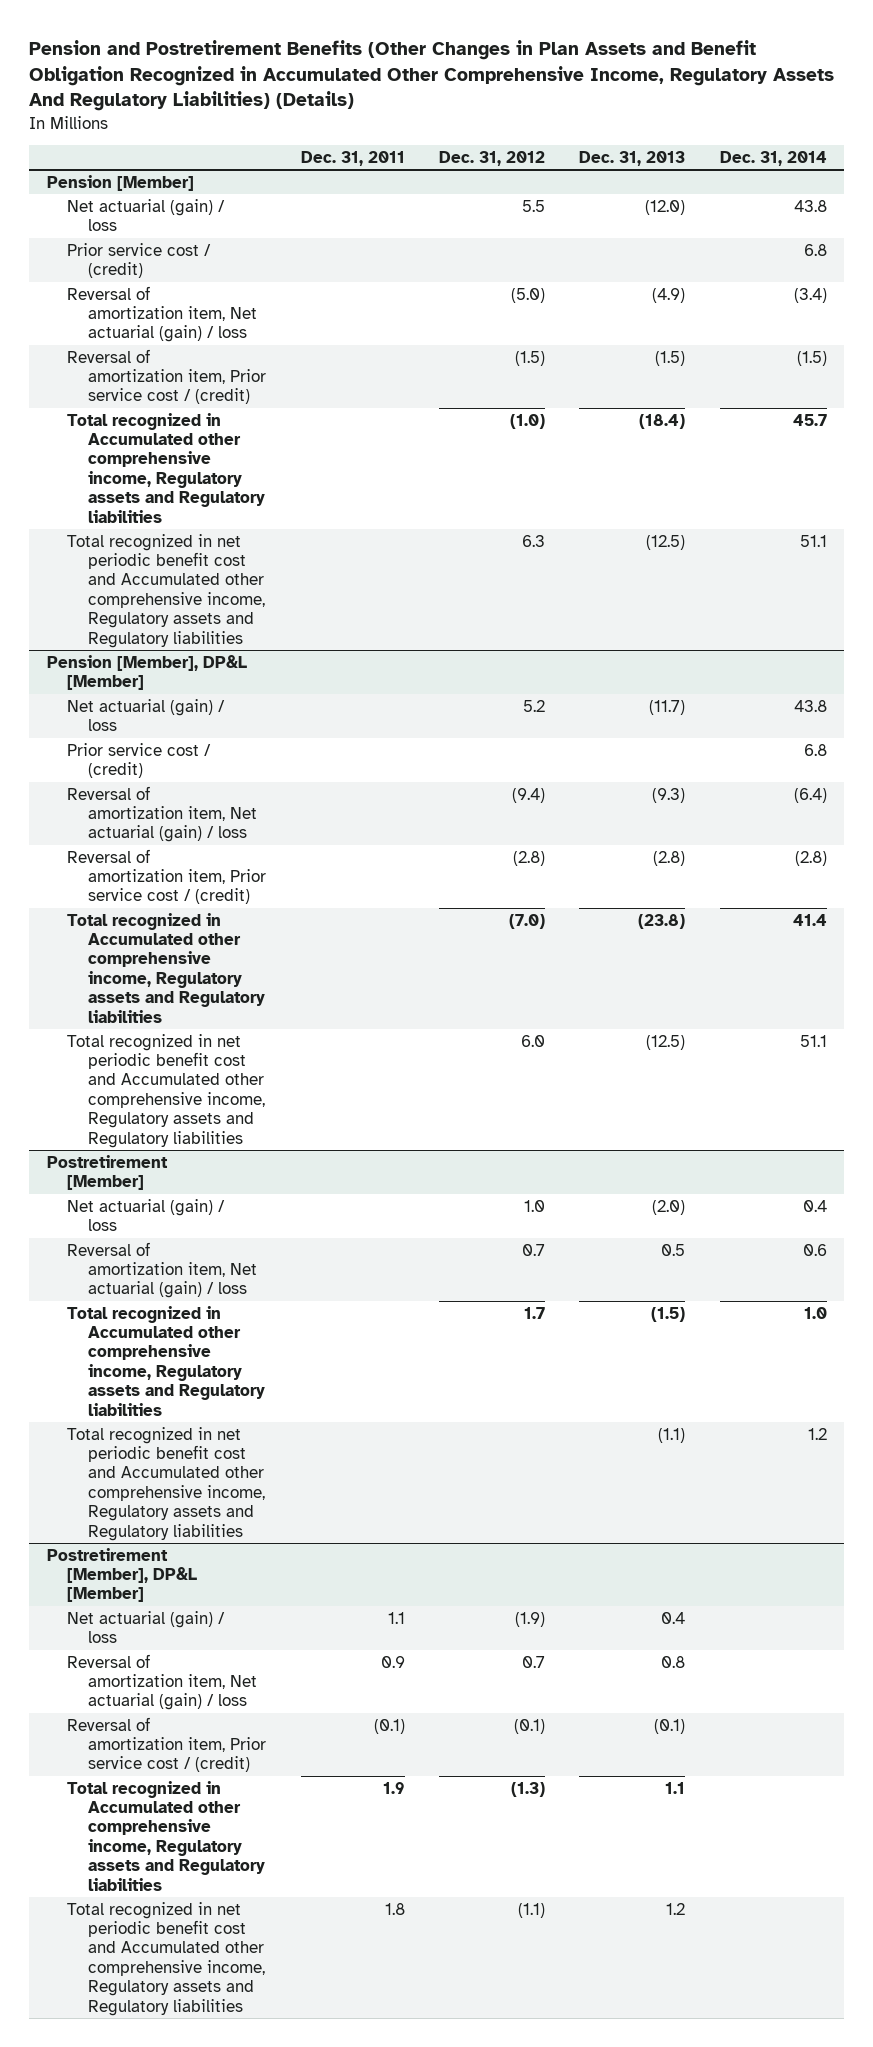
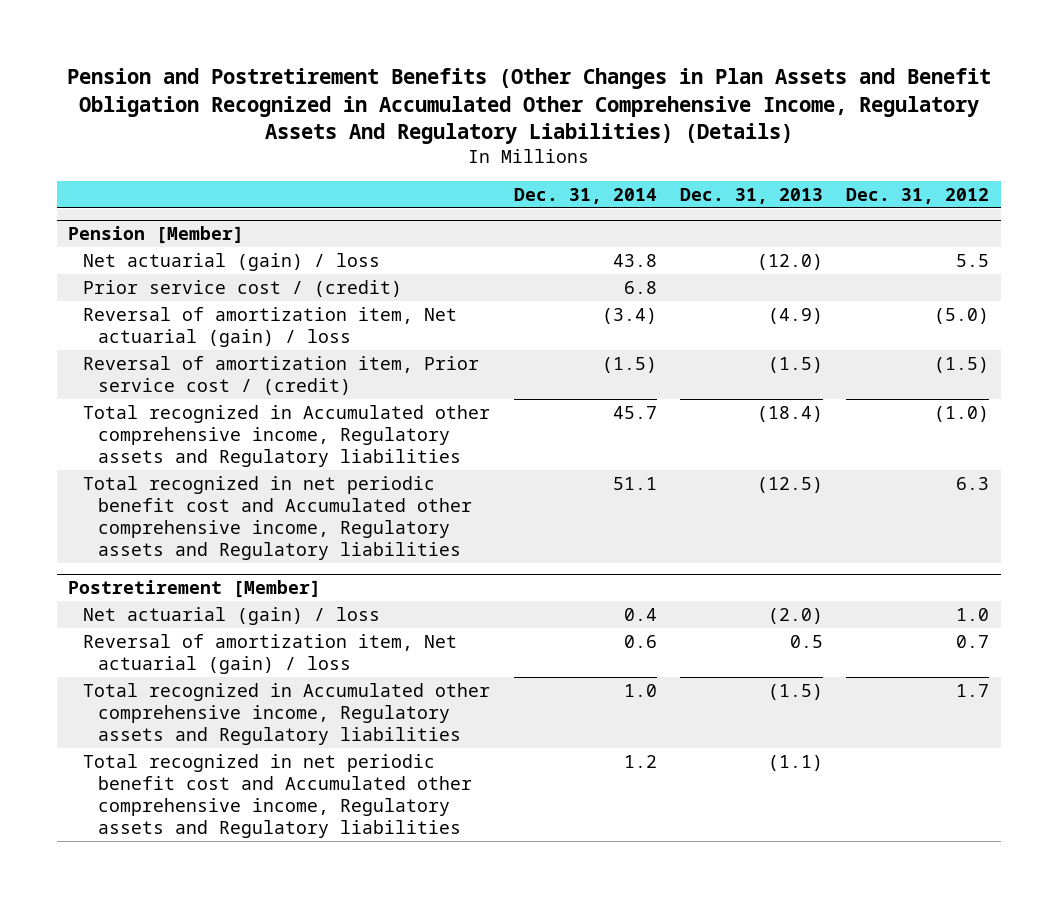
[300,150,405,166] Dec. 31, 2011 -> none
[46,654,247,691] Pension [Member], DP&L [Member] -> none
[67,698,226,732] Net actuarial (gain) / loss -> none
[67,742,212,779] Prior service cost / (credit) -> none
[67,785,258,843] Reversal of amortization item, Net actuarial (gain) / loss -> none
[67,848,267,905] Reversal of amortization item, Prior service cost / (credit) -> none
[67,912,266,1023] Total recognized in Accumulated other comprehensive income, Regulatory assets and Regulatory liabilities -> none
[67,1033,266,1148] Total recognized in net periodic benefit cost and Accumulated other comprehensive income, Regulatory assets and Regulatory liabilities -> none
[46,1547,198,1603] Postretirement [Member], DP&L [Member] -> none
[67,1610,226,1644] Net actuarial (gain) / loss -> none
[67,1653,258,1711] Reversal of amortization item, Net actuarial (gain) / loss -> none
[67,1716,267,1773] Reversal of amortization item, Prior service cost / (credit) -> none
[67,1780,266,1891] Total recognized in Accumulated other comprehensive income, Regulatory assets and Regulatory liabilities -> none
[67,1901,266,2016] Total recognized in net periodic benefit cost and Accumulated other comprehensive income, Regulatory assets and Regulatory liabilities -> none

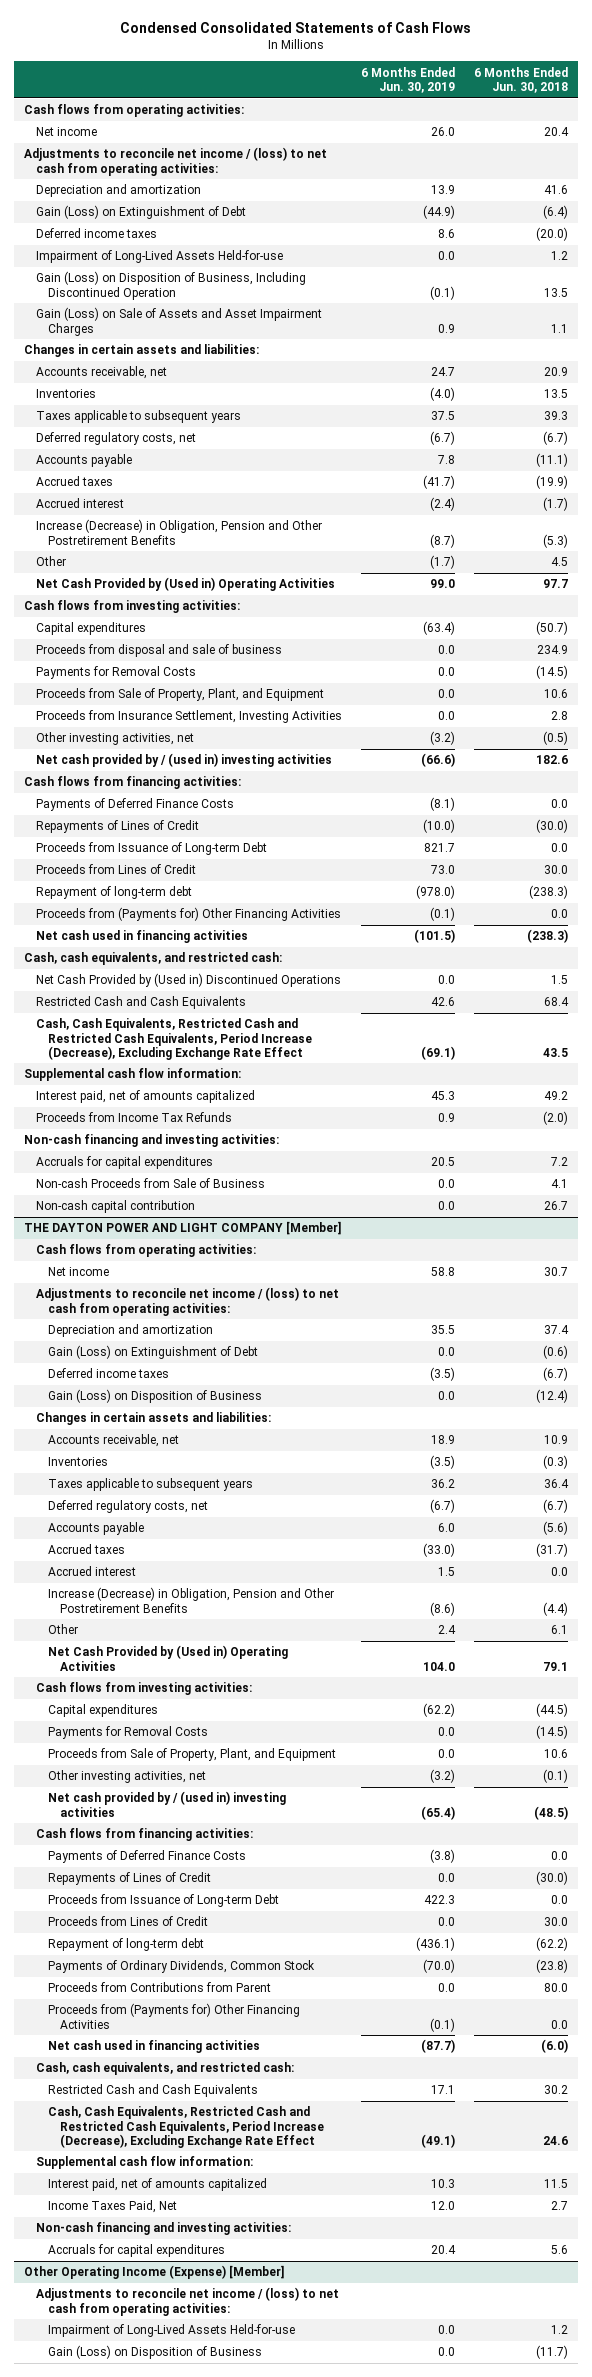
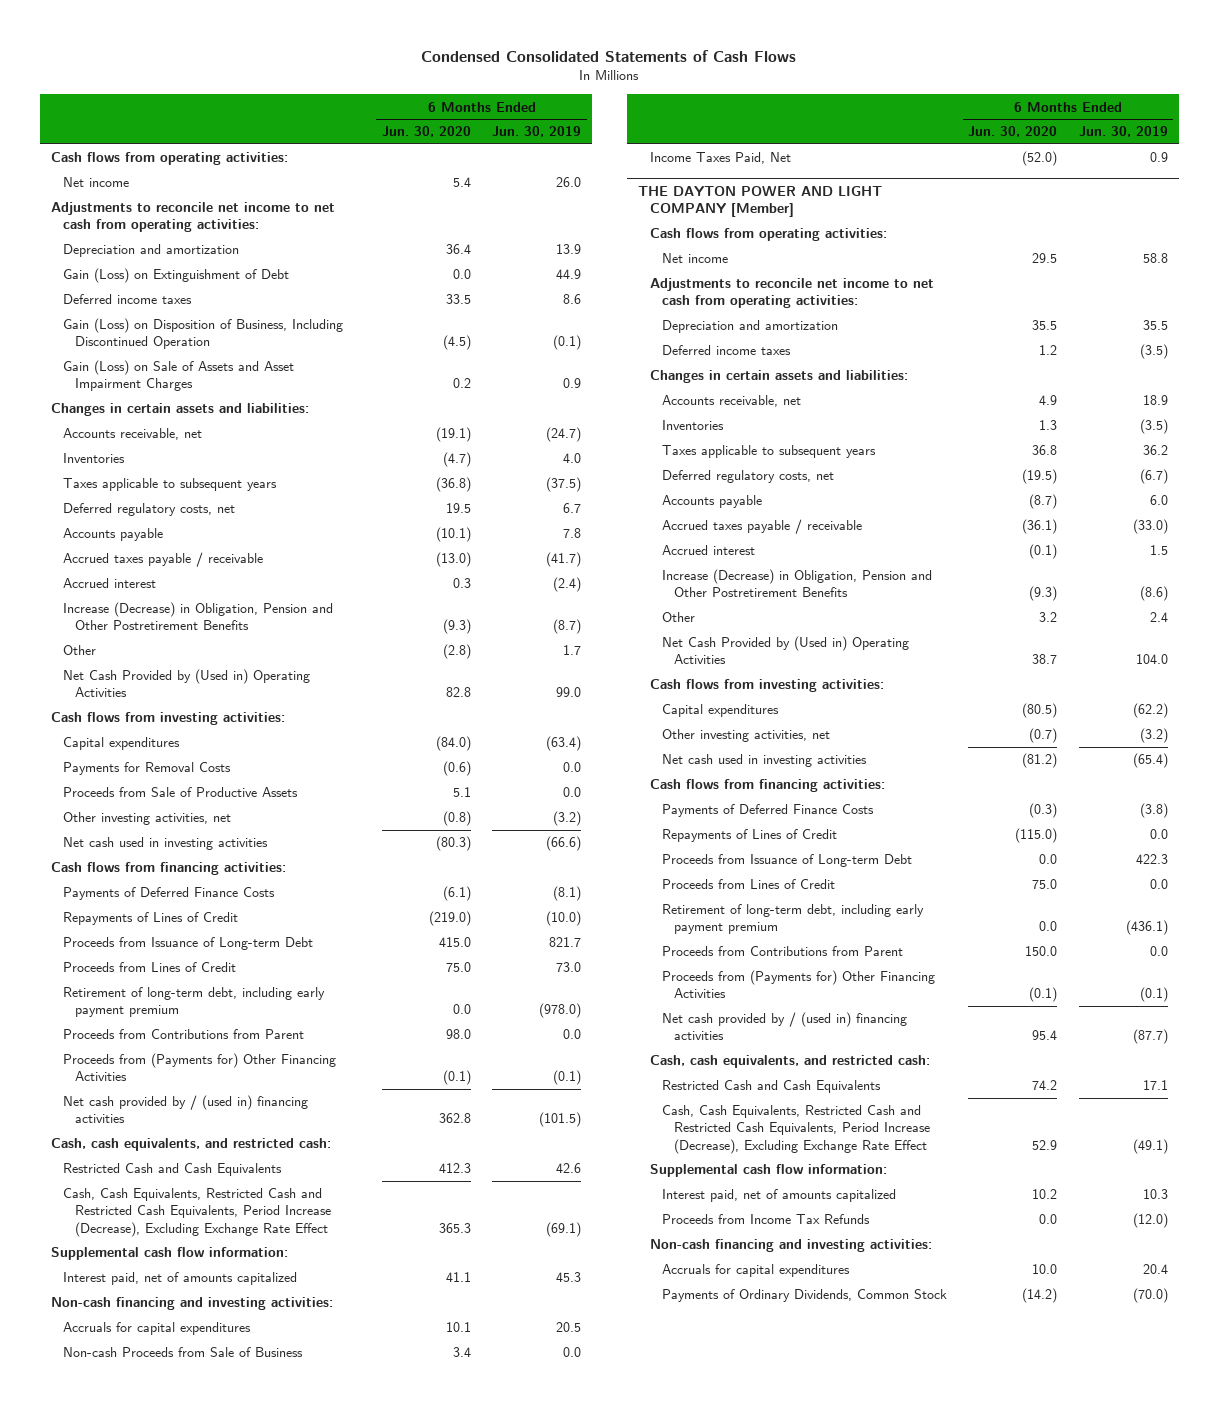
[474,66,569,93] 6 Months Ended Jun. 30, 2018 -> none
none -> [381,126,471,138] Jun. 30, 2020
[23,147,327,176] Adjustments to reconcile net income / (loss) to net cash from operating activities: -> [51,202,336,233] Adjustments to reconcile net income to net cash from operating activities:
[423,205,456,220] (44.9) -> [556,269,582,280] 44.9
[35,250,283,264] Impairment of Long-Lived Assets Held-for-use -> none
[431,367,456,377] 24.7 -> [546,427,582,443] (24.7)
[430,387,456,402] (4.0) -> [563,453,582,464] 4.0
[431,411,456,421] 37.5 -> [546,477,582,493] (37.5)
[430,431,456,446] (6.7) -> [563,503,582,514] 6.7
[35,476,113,487] Accrued taxes -> [63,552,264,568] Accrued taxes payable / receivable
[430,555,456,570] (1.7) -> [563,645,582,656] 1.7
[35,644,282,658] Proceeds from disposal and sale of business -> none
[35,688,324,702] Proceeds from Sale of Property, Plant, and Equipment -> none
[35,710,342,724] Proceeds from Insurance Settlement, Investing Activities -> none
none -> [63,787,299,798] Proceeds from Sale of Productive Assets
[35,753,332,768] Net cash provided by / (used in) investing activities -> [63,837,269,851] Net cash used in investing activities
[35,886,192,900] Repayment of long-term debt -> [63,987,326,1018] Retirement of long-term debt, including early payment premium
none -> [63,1029,305,1040] Proceeds from Contributions from Parent
[35,930,248,944] Net cash used in financing activities -> [63,1095,309,1124] Net cash provided by / (used in) financing activities
[35,973,341,988] Net Cash Provided by (Used in) Discontinued Operations -> none
[35,1112,232,1123] Proceeds from Income Tax Refunds -> none
[35,1200,195,1214] Non-cash capital contribution -> none
none -> [649,152,791,165] Income Taxes Paid, Net
[35,1287,339,1316] Adjustments to reconcile net income / (loss) to net cash from operating activities: -> [649,278,934,309] Adjustments to reconcile net income to net cash from operating activities:
[47,1345,258,1360] Gain (Loss) on Extinguishment of Debt -> none
[47,1389,262,1404] Gain (Loss) on Disposition of Business -> none
[47,1544,125,1555] Accrued taxes -> [661,519,862,535] Accrued taxes payable / receivable
[47,1726,208,1740] Payments for Removal Costs -> none
[47,1748,336,1762] Proceeds from Sale of Property, Plant, and Equipment -> none
[47,1791,286,1817] Net cash provided by / (used in) investing activities -> [661,754,867,768] Net cash used in investing activities
[47,1938,204,1952] Repayment of long-term debt -> [661,904,924,935] Retirement of long-term debt, including early payment premium
[47,2040,260,2054] Net cash used in financing activities -> [661,1012,907,1041] Net cash provided by / (used in) financing activities
[47,2200,177,2214] Income Taxes Paid, Net -> none
none -> [661,1214,870,1225] Proceeds from Income Tax Refunds
[23,2265,284,2280] Other Operating Income (Expense) [Member] -> none
[35,2287,339,2316] Adjustments to reconcile net income / (loss) to net cash from operating activities: -> none
[47,2324,295,2338] Impairment of Long-Lived Assets Held-for-use -> none
[47,2345,262,2360] Gain (Loss) on Disposition of Business -> none
[47,1960,315,1974] Payments of Ordinary Dividends, Common Stock -> [661,1289,947,1303] Payments of Ordinary Dividends, Common Stock

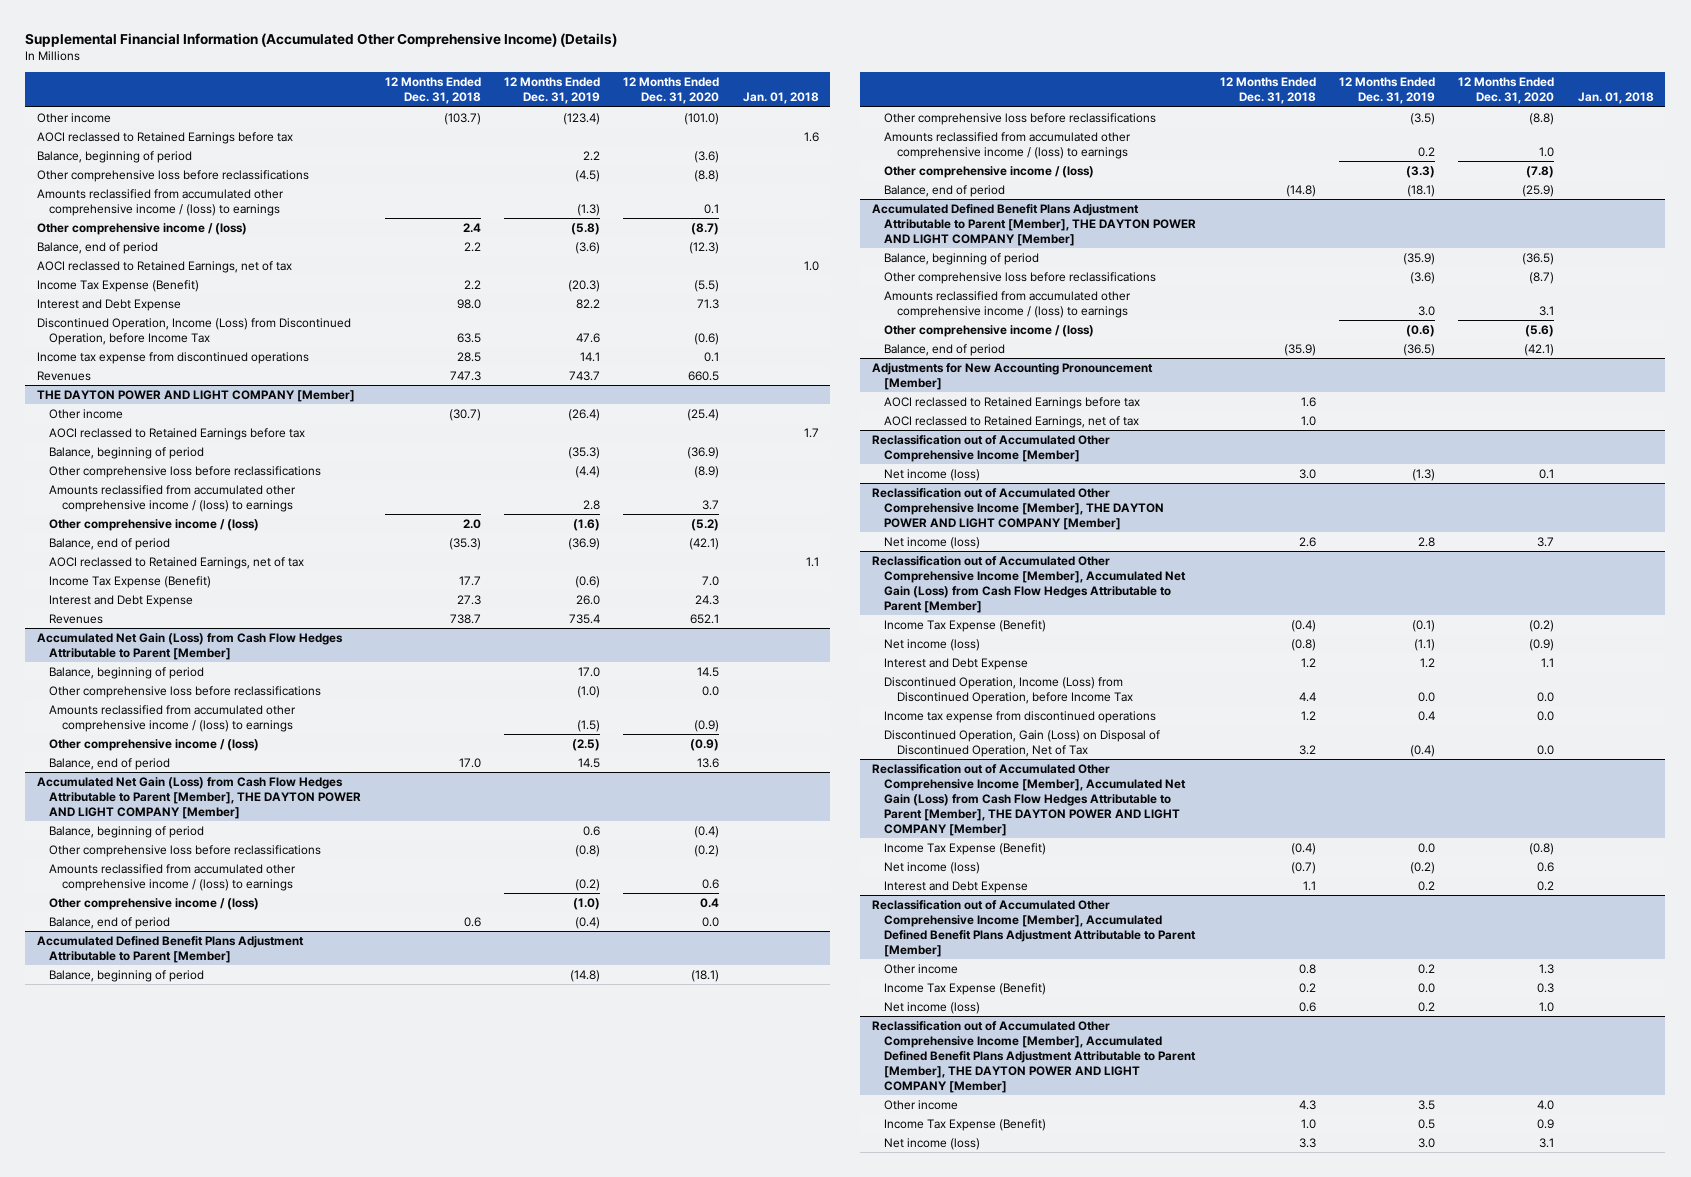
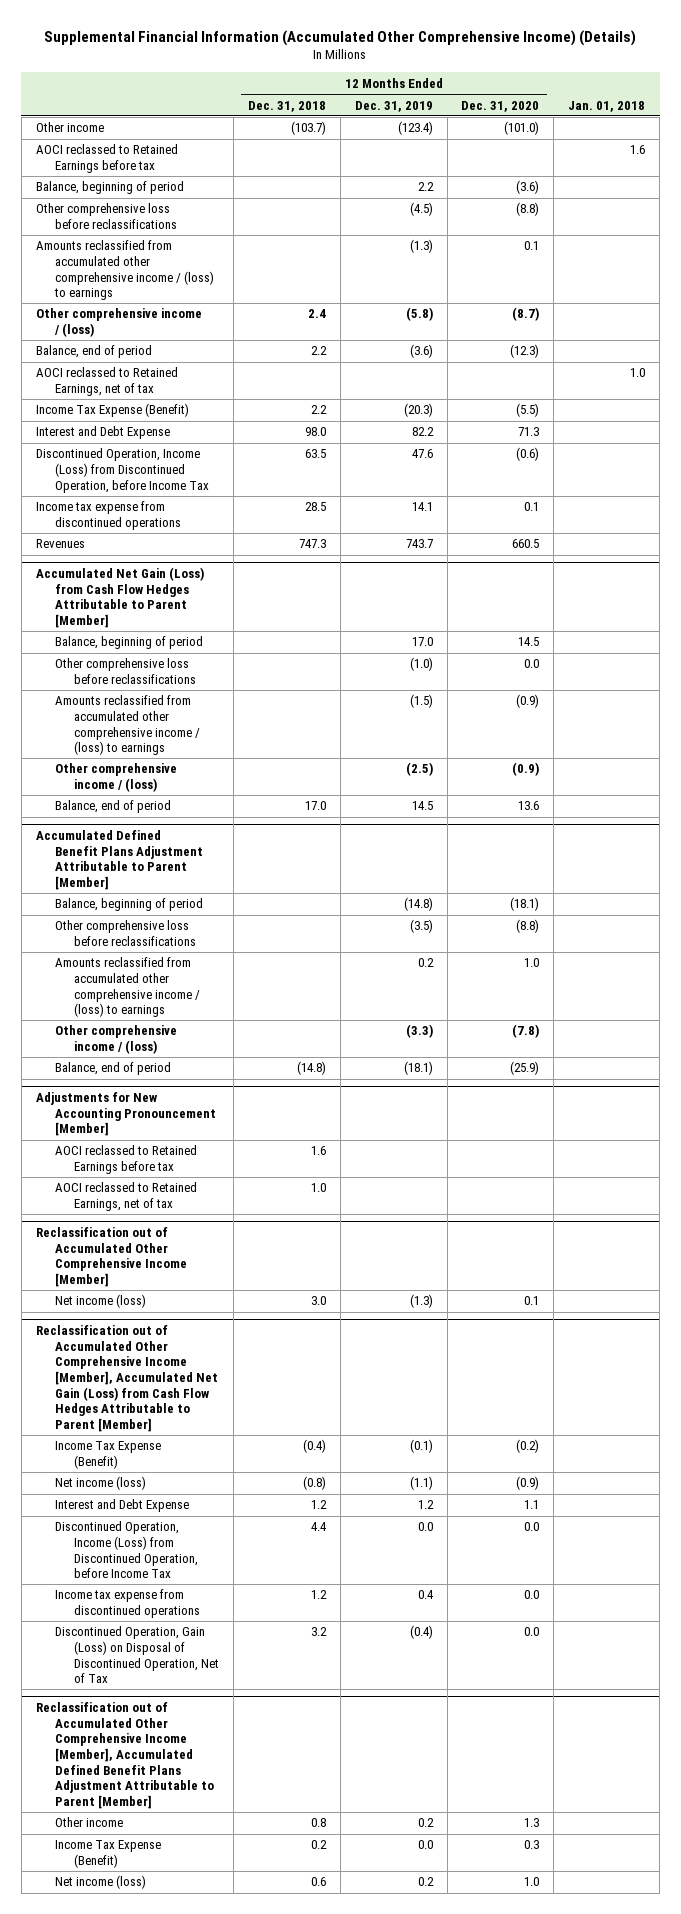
[37,389,356,402] THE DAYTON POWER AND LIGHT COMPANY [Member] -> none
[49,408,124,419] Other income -> none
[49,427,306,440] AOCI reclassed to Retained Earnings before tax -> none
[49,446,205,459] Balance, beginning of period -> none
[49,465,322,478] Other comprehensive loss before reclassifications -> none
[49,484,297,512] Amounts reclassified from accumulated other comprehensive income / (loss) to earnings -> none
[49,518,260,531] Other comprehensive income / (loss) -> none
[49,537,171,550] Balance, end of period -> none
[49,556,305,569] AOCI reclassed to Retained Earnings, net of tax -> none
[49,575,212,588] Income Tax Expense (Benefit) -> none
[49,594,194,607] Interest and Debt Expense -> none
[49,613,104,624] Revenues -> none
[37,776,362,820] Accumulated Net Gain (Loss) from Cash Flow Hedges Attributable to Parent [Member], THE DAYTON POWER AND LIGHT COMPANY [Member] -> none
[49,825,205,838] Balance, beginning of period -> none
[49,844,322,857] Other comprehensive loss before reclassifications -> none
[49,863,297,891] Amounts reclassified from accumulated other comprehensive income / (loss) to earnings -> none
[49,897,260,910] Other comprehensive income / (loss) -> none
[49,916,171,929] Balance, end of period -> none
[872,203,1197,247] Accumulated Defined Benefit Plans Adjustment Attributable to Parent [Member], THE DAYTON POWER AND LIGHT COMPANY [Member] -> none
[884,252,1040,265] Balance, beginning of period -> none
[884,271,1157,284] Other comprehensive loss before reclassifications -> none
[884,290,1132,318] Amounts reclassified from accumulated other comprehensive income / (loss) to earnings -> none
[884,324,1095,337] Other comprehensive income / (loss) -> none
[884,343,1006,356] Balance, end of period -> none
[872,487,1165,531] Reclassification out of Accumulated Other Comprehensive Income [Member], THE DAYTON POWER AND LIGHT COMPANY [Member] -> none
[884,536,981,549] Net income (loss) -> none
[872,763,1187,837] Reclassification out of Accumulated Other Comprehensive Income [Member], Accumulated Net Gain (Loss) from Cash Flow Hedges Attributable to Parent [Member], THE DAYTON POWER AND LIGHT COMPANY [Member] -> none
[884,842,1047,855] Income Tax Expense (Benefit) -> none
[884,861,981,874] Net income (loss) -> none
[884,880,1029,893] Interest and Debt Expense -> none
[872,1020,1197,1094] Reclassification out of Accumulated Other Comprehensive Income [Member], Accumulated Defined Benefit Plans Adjustment Attributable to Parent [Member], THE DAYTON POWER AND LIGHT COMPANY [Member] -> none
[884,1099,959,1110] Other income -> none
[884,1118,1047,1131] Income Tax Expense (Benefit) -> none
[884,1137,981,1150] Net income (loss) -> none

